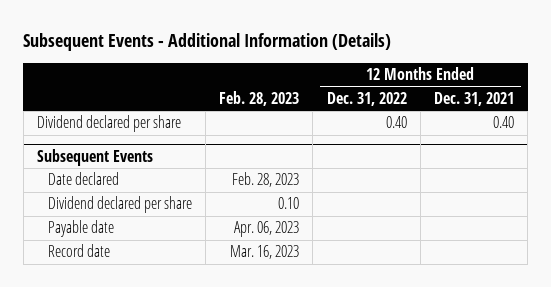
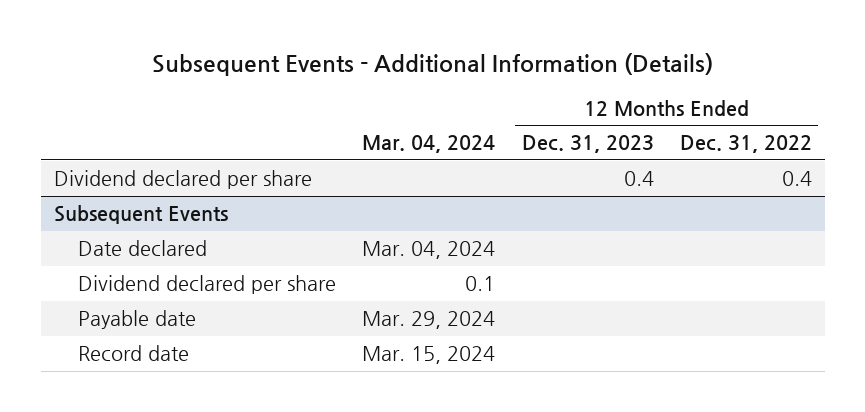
[219,91,300,107] Feb. 28, 2023 -> none
[434,92,515,107] Dec. 31, 2021 -> none
none -> [362,135,496,154] Mar. 04, 2024
none -> [521,135,654,154] Dec. 31, 2023
[385,116,407,129] 0.40 -> [781,171,812,187] 0.4

